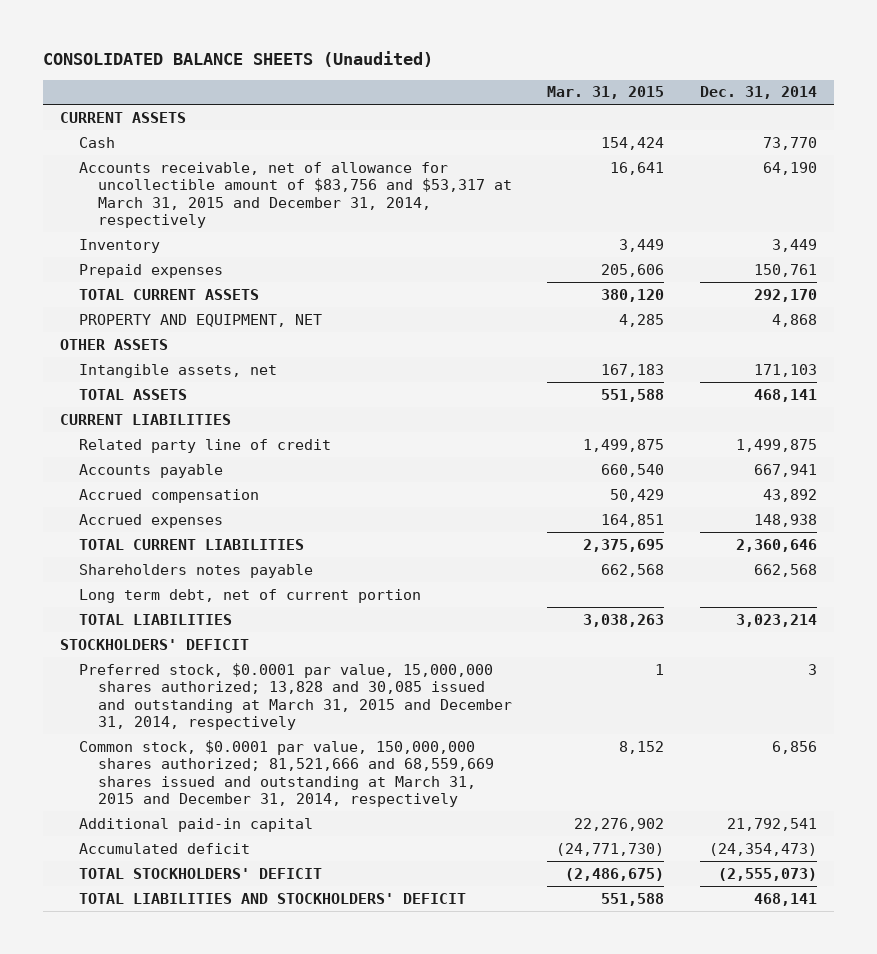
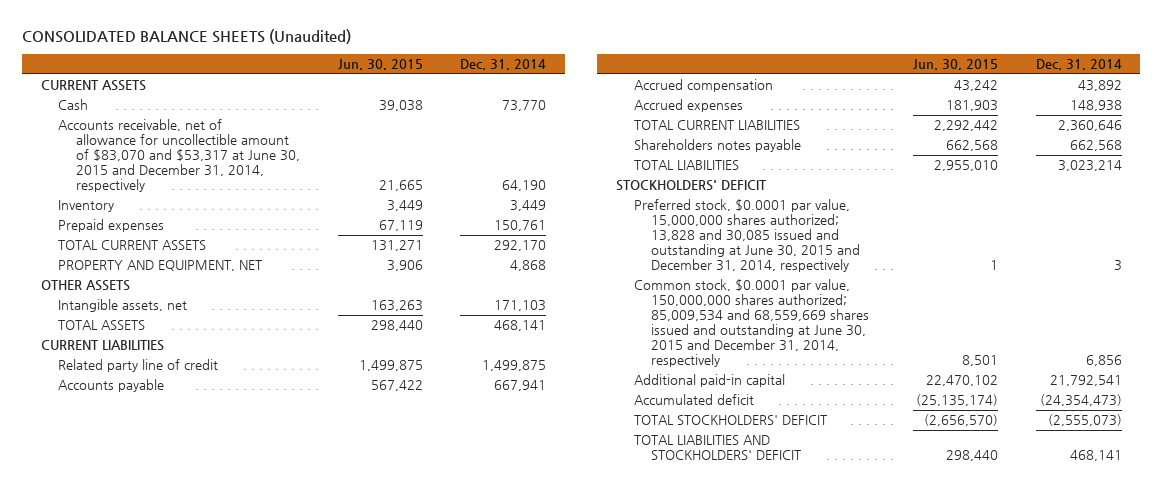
[547,86,665,100] Mar. 31, 2015 -> none
none -> [337,59,423,71] Jun. 30, 2015
[79,161,512,229] Accounts receivable, net of allowance for uncollectible amount of $83,756 and $53,317 at March 31, 2015 and December 31, 2014, respectively -> [58,119,301,193] Accounts receivable, net of allowance for uncollectible amount of $83,070 and $53,317 at June 30, 2015 and December 31, 2014, respectively
[79,588,422,603] Long term debt, net of current portion -> none
[79,662,512,731] Preferred stock, $0.0001 par value, 15,000,000 shares authorized; 13,828 and 30,085 issued and outstanding at March 31, 2015 and December 31, 2014, respectively -> [633,199,861,273] Preferred stock, $0.0001 par value, 15,000,000 shares authorized; 13,828 and 30,085 issued and outstanding at June 30, 2015 and December 31, 2014, respectively
[79,739,494,808] Common stock, $0.0001 par value, 150,000,000 shares authorized; 81,521,666 and 68,559,669 shares issued and outstanding at March 31, 2015 and December 31, 2014, respectively -> [633,279,870,368] Common stock, $0.0001 par value, 150,000,000 shares authorized; 85,009,534 and 68,559,669 shares issued and outstanding at June 30, 2015 and December 31, 2014, respectively

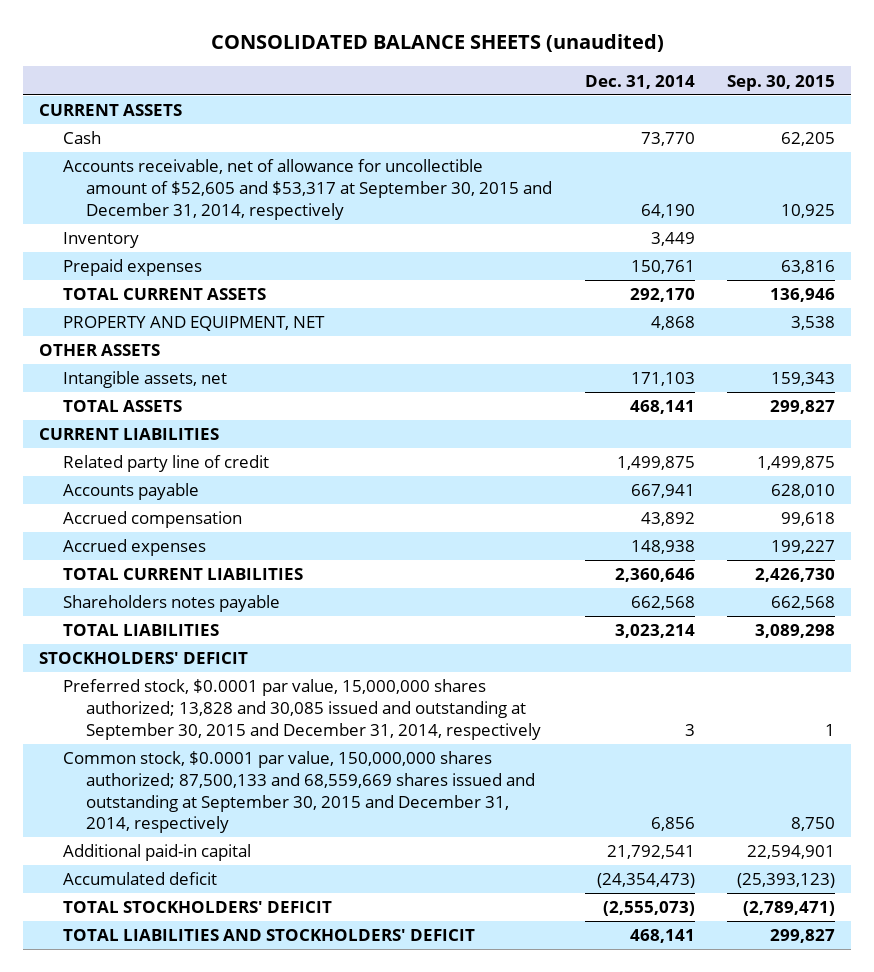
[21,29,351,45] CONSOLIDATED BALANCE SHEETS (Unaudited) -> [211,34,665,53] CONSOLIDATED BALANCE SHEETS (unaudited)
[337,59,423,71] Jun. 30, 2015 -> none
none -> [727,74,836,91] Sep. 30, 2015
[58,119,301,193] Accounts receivable, net of allowance for uncollectible amount of $83,070 and $53,317 at June 30, 2015 and December 31, 2014, respectively -> [62,159,552,220] Accounts receivable, net of allowance for uncollectible amount of $52,605 and $53,317 at September 30, 2015 and December 31, 2014, respectively
[633,199,861,273] Preferred stock, $0.0001 par value, 15,000,000 shares authorized; 13,828 and 30,085 issued and outstanding at June 30, 2015 and December 31, 2014, respectively -> [62,679,541,740] Preferred stock, $0.0001 par value, 15,000,000 shares authorized; 13,828 and 30,085 issued and outstanding at September 30, 2015 and December 31, 2014, respectively
[633,279,870,368] Common stock, $0.0001 par value, 150,000,000 shares authorized; 85,009,534 and 68,559,669 shares issued and outstanding at June 30, 2015 and December 31, 2014, respectively -> [62,751,535,834] Common stock, $0.0001 par value, 150,000,000 shares authorized; 87,500,133 and 68,559,669 shares issued and outstanding at September 30, 2015 and December 31, 2014, respectively

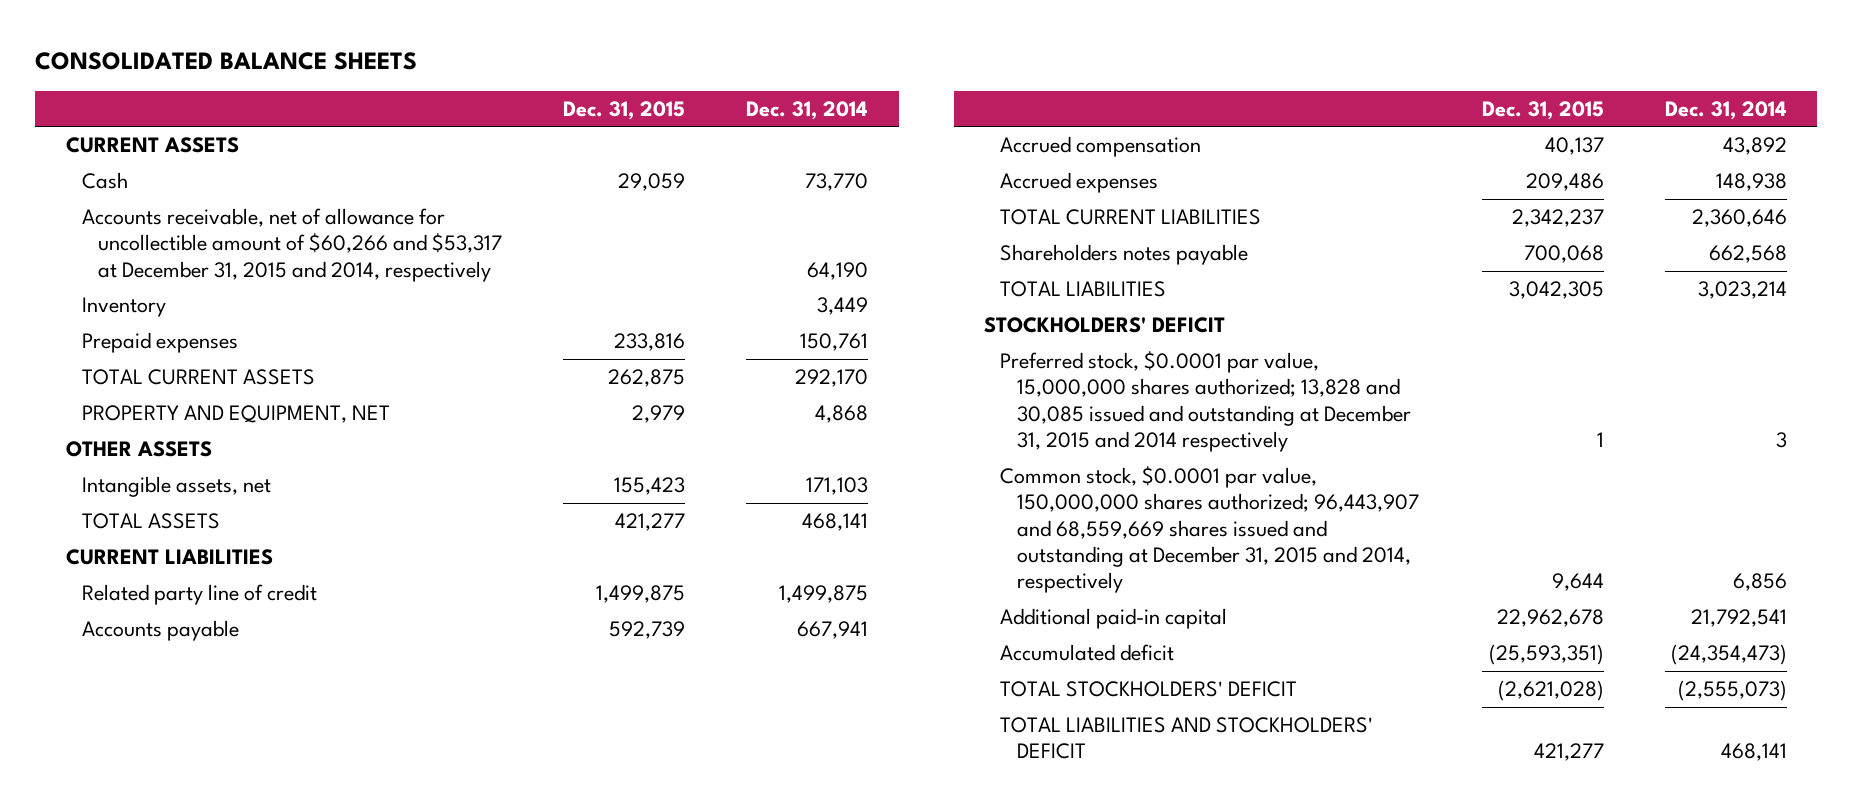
[211,34,665,53] CONSOLIDATED BALANCE SHEETS (unaudited) -> [35,51,418,70] CONSOLIDATED BALANCE SHEETS
[727,74,836,91] Sep. 30, 2015 -> none
none -> [563,100,686,120] Dec. 31, 2015
[62,159,552,220] Accounts receivable, net of allowance for uncollectible amount of $52,605 and $53,317 at September 30, 2015 and December 31, 2014, respectively -> [81,207,503,282] Accounts receivable, net of allowance for uncollectible amount of $60,266 and $53,317 at December 31, 2015 and 2014, respectively
[62,679,541,740] Preferred stock, $0.0001 par value, 15,000,000 shares authorized; 13,828 and 30,085 issued and outstanding at September 30, 2015 and December 31, 2014, respectively -> [1000,350,1411,453] Preferred stock, $0.0001 par value, 15,000,000 shares authorized; 13,828 and 30,085 issued and outstanding at December 31, 2015 and 2014 respectively
[62,751,535,834] Common stock, $0.0001 par value, 150,000,000 shares authorized; 87,500,133 and 68,559,669 shares issued and outstanding at September 30, 2015 and December 31, 2014, respectively -> [1000,465,1419,594] Common stock, $0.0001 par value, 150,000,000 shares authorized; 96,443,907 and 68,559,669 shares issued and outstanding at December 31, 2015 and 2014, respectively

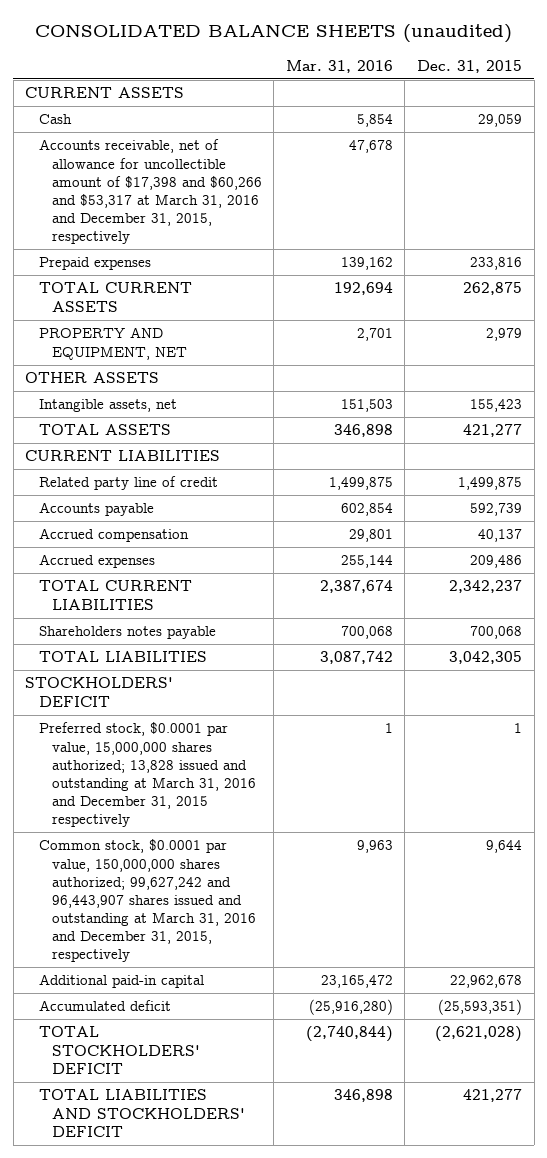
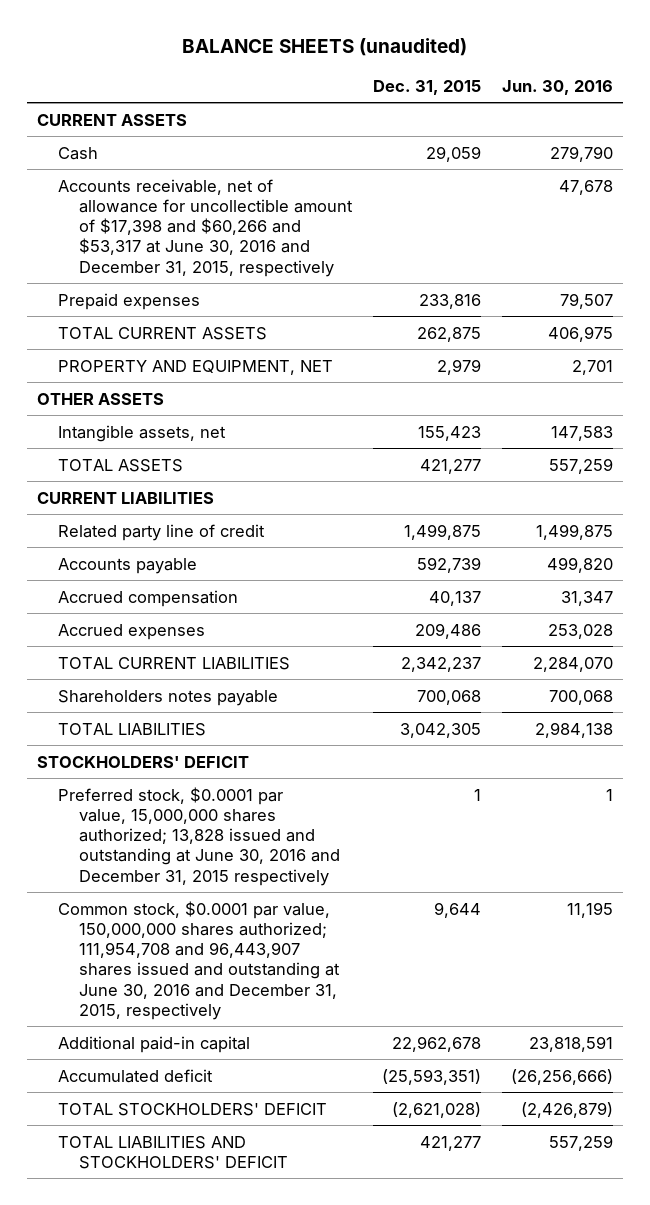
[34,23,512,43] CONSOLIDATED BALANCE SHEETS (unaudited) -> [182,37,468,56] BALANCE SHEETS (unaudited)
[285,59,393,73] Mar. 31, 2016 -> none
none -> [501,79,613,95] Jun. 30, 2016
[38,139,262,244] Accounts receivable, net of allowance for uncollectible amount of $17,398 and $60,266 and $53,317 at March 31, 2016 and December 31, 2015, respectively -> [58,178,354,277] Accounts receivable, net of allowance for uncollectible amount of $17,398 and $60,266 and $53,317 at June 30, 2016 and December 31, 2015, respectively
[38,722,256,827] Preferred stock, $0.0001 par value, 15,000,000 shares authorized; 13,828 issued and outstanding at March 31, 2016 and December 31, 2015 respectively -> [58,786,341,886] Preferred stock, $0.0001 par value, 15,000,000 shares authorized; 13,828 issued and outstanding at June 30, 2016 and December 31, 2015 respectively
[38,839,256,963] Common stock, $0.0001 par value, 150,000,000 shares authorized; 99,627,242 and 96,443,907 shares issued and outstanding at March 31, 2016 and December 31, 2015, respectively -> [58,900,341,1020] Common stock, $0.0001 par value, 150,000,000 shares authorized; 111,954,708 and 96,443,907 shares issued and outstanding at June 30, 2016 and December 31, 2015, respectively

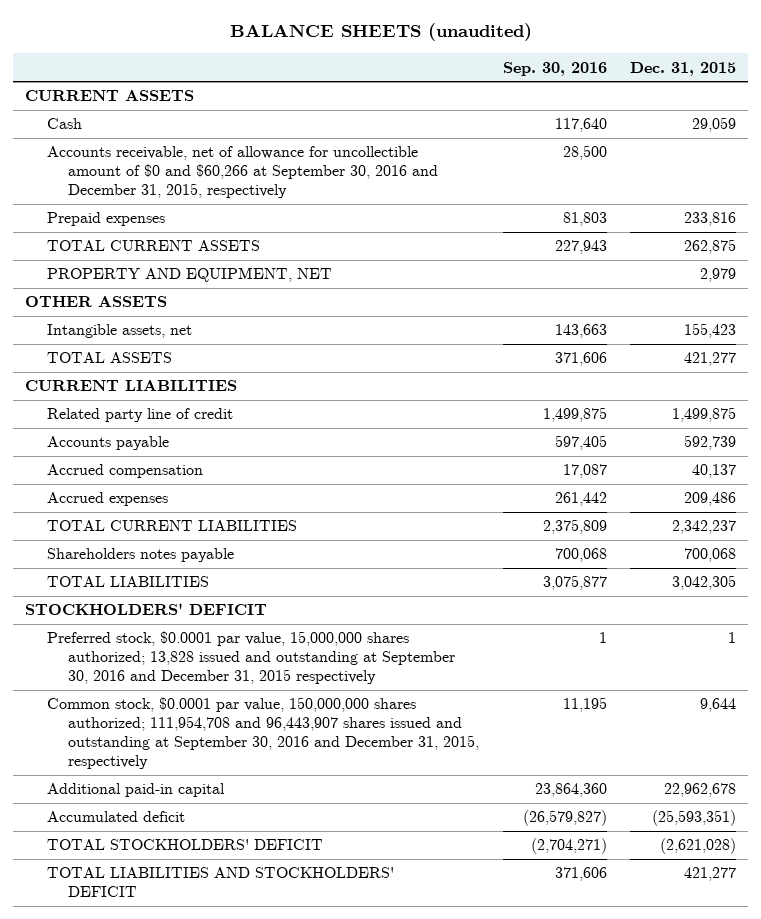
[501,79,613,95] Jun. 30, 2016 -> none
none -> [502,61,607,76] Sep. 30, 2016
[58,178,354,277] Accounts receivable, net of allowance for uncollectible amount of $17,398 and $60,266 and $53,317 at June 30, 2016 and December 31, 2015, respectively -> [46,146,439,199] Accounts receivable, net of allowance for uncollectible amount of $0 and $60,266 at September 30, 2016 and December 31, 2015, respectively
[58,786,341,886] Preferred stock, $0.0001 par value, 15,000,000 shares authorized; 13,828 issued and outstanding at June 30, 2016 and December 31, 2015 respectively -> [46,631,456,685] Preferred stock, $0.0001 par value, 15,000,000 shares authorized; 13,828 issued and outstanding at September 30, 2016 and December 31, 2015 respectively
[58,900,341,1020] Common stock, $0.0001 par value, 150,000,000 shares authorized; 111,954,708 and 96,443,907 shares issued and outstanding at June 30, 2016 and December 31, 2015, respectively -> [46,697,480,769] Common stock, $0.0001 par value, 150,000,000 shares authorized; 111,954,708 and 96,443,907 shares issued and outstanding at September 30, 2016 and December 31, 2015, respectively

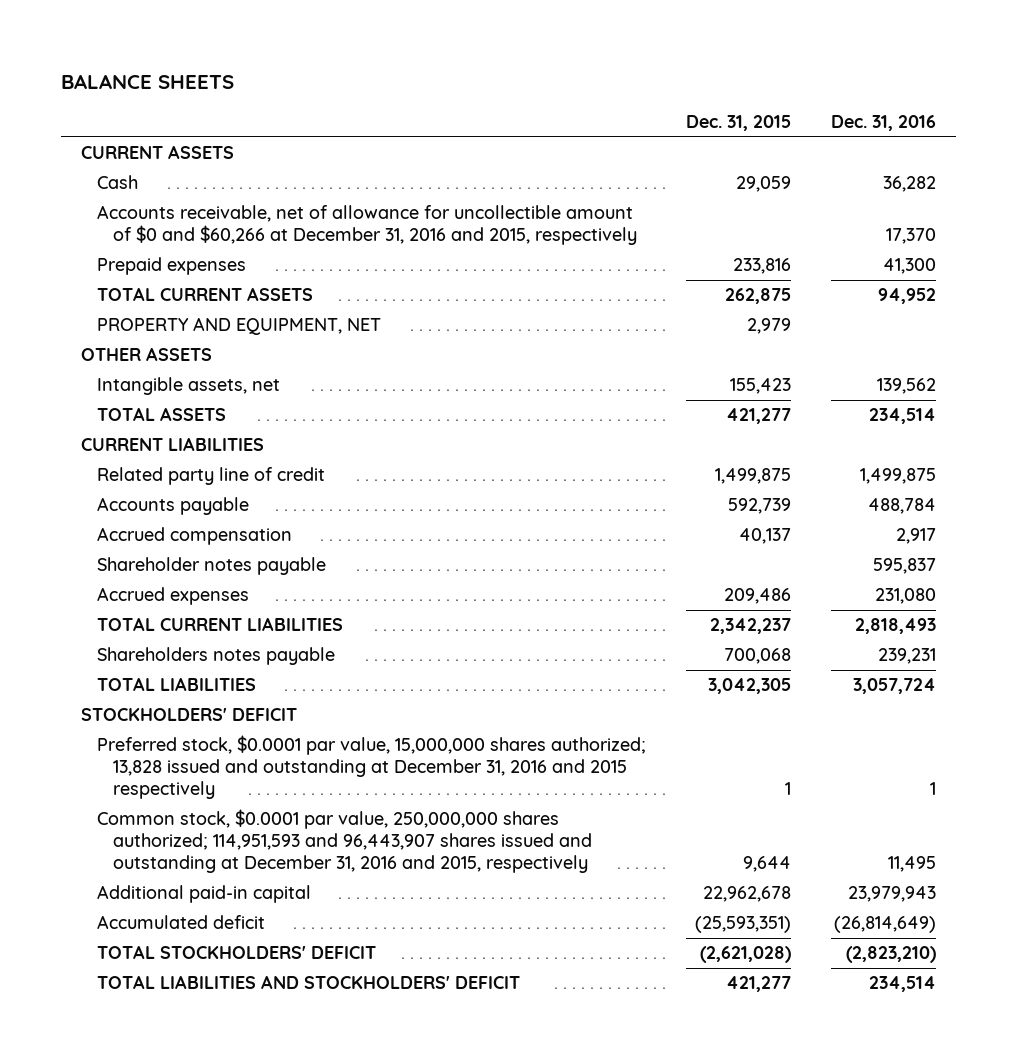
[229,23,532,42] BALANCE SHEETS (unaudited) -> [61,73,235,89] BALANCE SHEETS
[502,61,607,76] Sep. 30, 2016 -> none
none -> [830,115,936,132] Dec. 31, 2016
[46,146,439,199] Accounts receivable, net of allowance for uncollectible amount of $0 and $60,266 at September 30, 2016 and December 31, 2015, respectively -> [97,205,638,246] Accounts receivable, net of allowance for uncollectible amount of $0 and $60,266 at December 31, 2016 and 2015, respectively
none -> [97,557,327,576] Shareholder notes payable
[46,631,456,685] Preferred stock, $0.0001 par value, 15,000,000 shares authorized; 13,828 issued and outstanding at September 30, 2016 and December 31, 2015 respectively -> [97,735,647,799] Preferred stock, $0.0001 par value, 15,000,000 shares authorized; 13,828 issued and outstanding at December 31, 2016 and 2015 respectively
[46,697,480,769] Common stock, $0.0001 par value, 150,000,000 shares authorized; 111,954,708 and 96,443,907 shares issued and outstanding at September 30, 2016 and December 31, 2015, respectively -> [97,809,593,873] Common stock, $0.0001 par value, 250,000,000 shares authorized; 114,951,593 and 96,443,907 shares issued and outstanding at December 31, 2016 and 2015, respectively

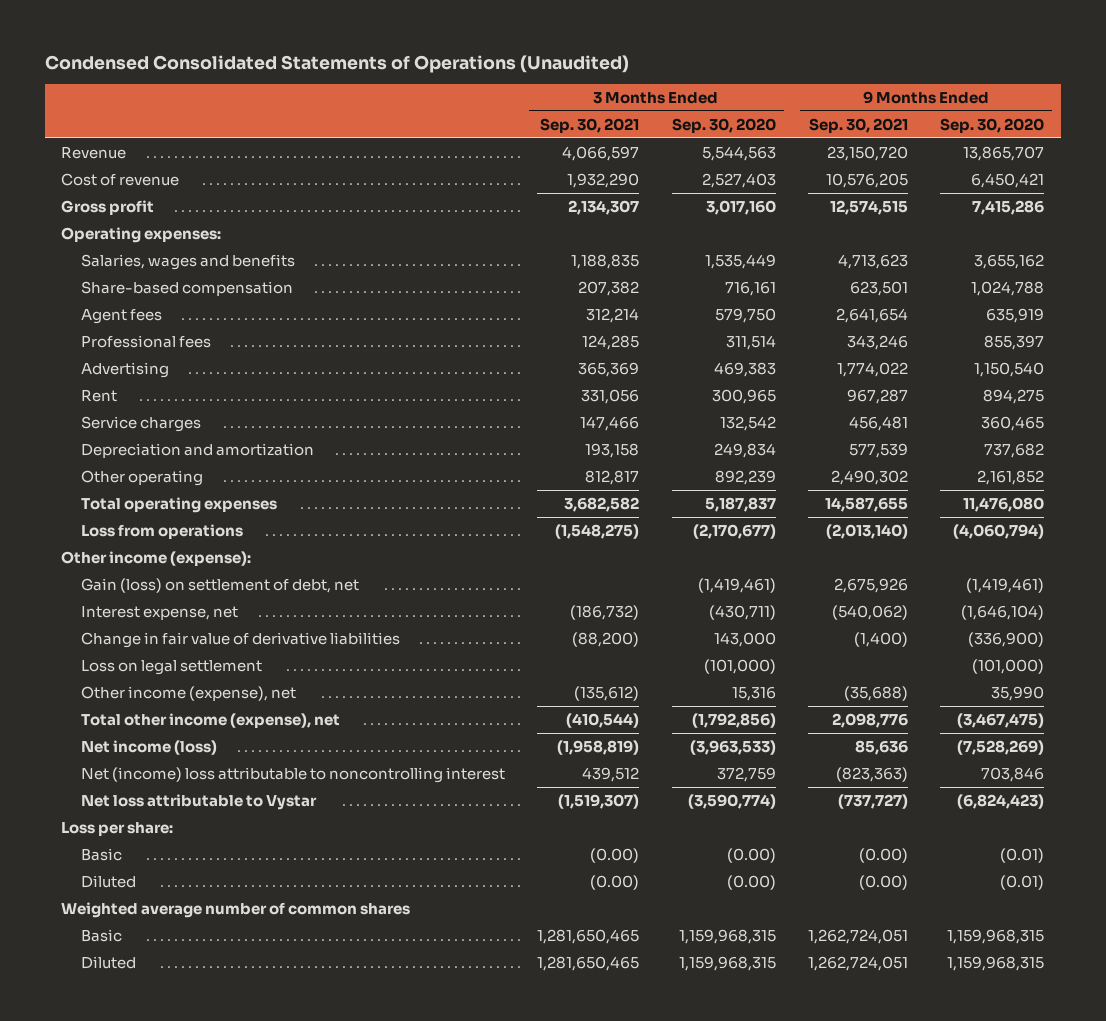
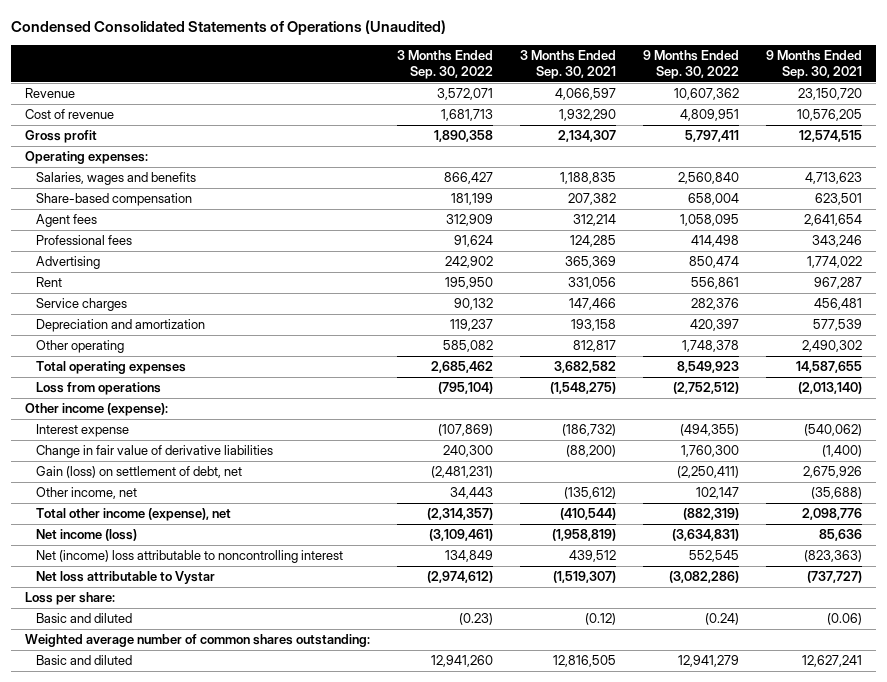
[671,117,776,133] Sep. 30, 2020 -> none
[940,117,1045,133] Sep. 30, 2020 -> none
none -> [396,49,493,79] 3 Months Ended Sep. 30, 2022
none -> [643,49,740,79] 9 Months Ended Sep. 30, 2022
[80,606,238,621] Interest expense, net -> [35,424,129,438] Interest expense
[80,660,262,676] Loss on legal settlement -> none
[80,578,359,594] Gain (loss) on settlement of debt, net -> [35,466,242,479] Gain (loss) on settlement of debt, net
[80,686,296,702] Other income (expense), net -> [35,487,137,500] Other income, net
[80,875,136,889] Diluted -> none
[80,956,136,970] Diluted -> none
[80,848,122,862] Basic -> [35,613,132,624] Basic and diluted
[590,848,640,864] (0.00) -> [585,613,617,626] (0.12)
[859,848,909,864] (0.00) -> [827,613,863,626] (0.06)
[61,902,411,919] Weighted average number of common shares -> [24,634,370,648] Weighted average number of common shares outstanding:
[80,929,122,943] Basic -> [35,655,132,666] Basic and diluted
[537,929,640,945] 1,281,650,465 -> [553,655,617,668] 12,816,505
[808,929,909,945] 1,262,724,051 -> [802,655,863,668] 12,627,241

